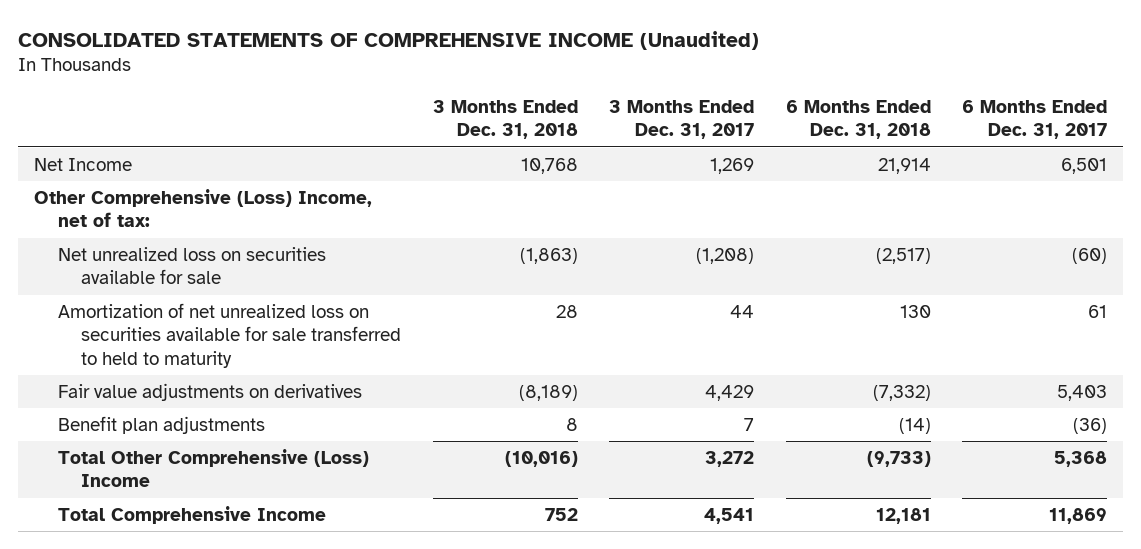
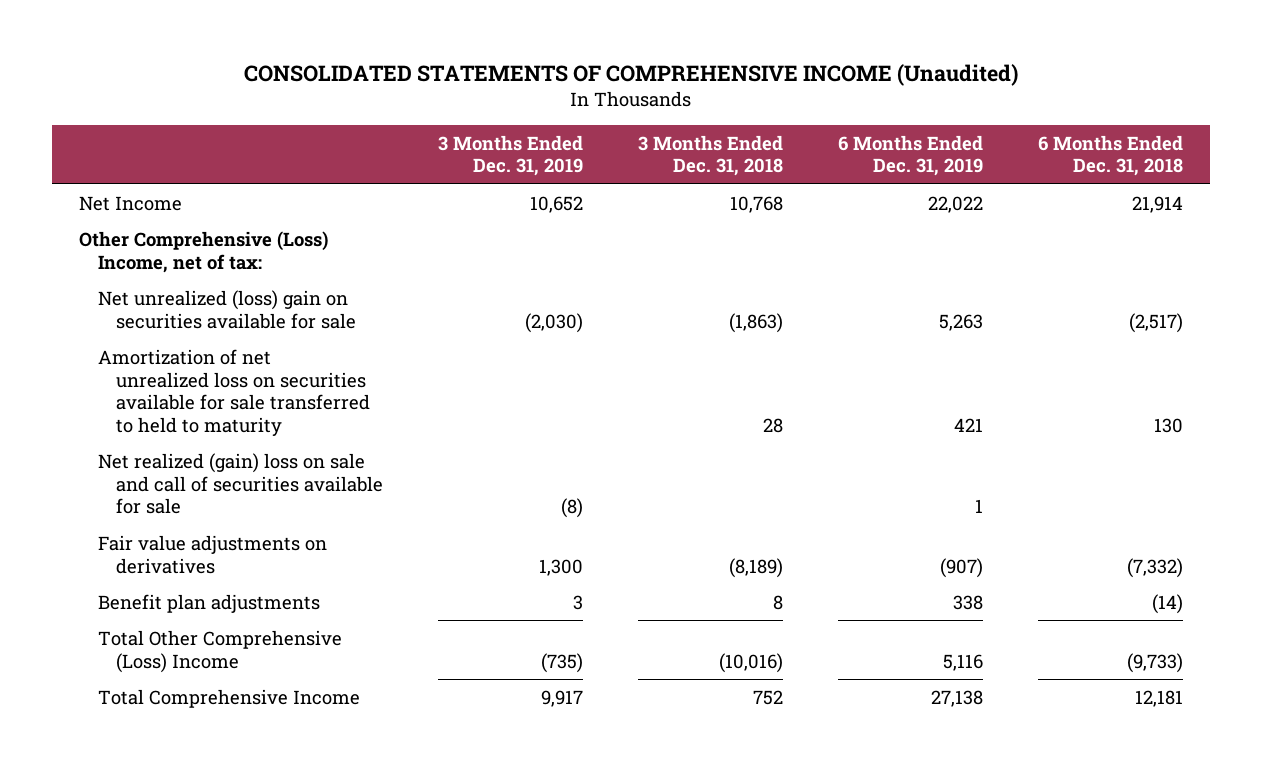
[609,99,755,140] 3 Months Ended Dec. 31, 2017 -> none
[961,99,1107,140] 6 Months Ended Dec. 31, 2017 -> none
none -> [437,134,583,177] 3 Months Ended Dec. 31, 2019
none -> [837,134,983,177] 6 Months Ended Dec. 31, 2019
[57,246,326,285] Net unrealized loss on securities available for sale -> [97,289,356,329] Net unrealized (loss) gain on securities available for sale
none -> [97,452,383,515] Net realized (gain) loss on sale and call of securities available for sale

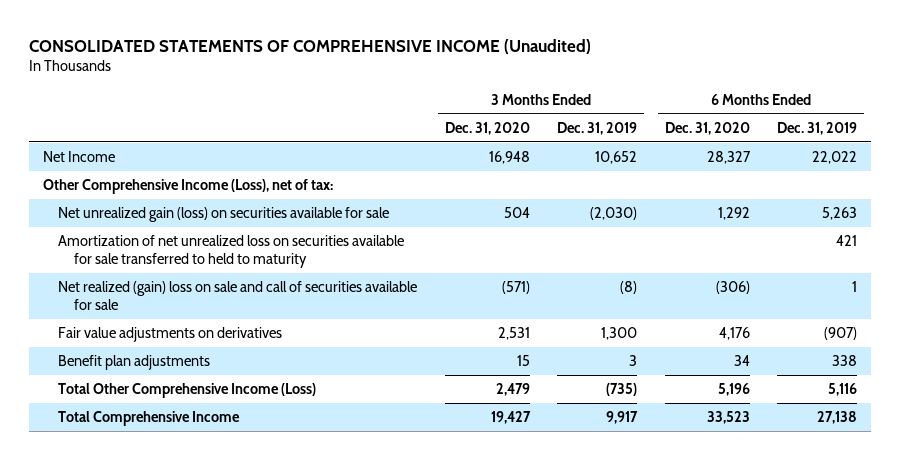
[637,134,783,177] 3 Months Ended Dec. 31, 2018 -> none
[1037,134,1183,177] 6 Months Ended Dec. 31, 2018 -> none
none -> [444,121,530,135] Dec. 31, 2020
none -> [664,121,750,135] Dec. 31, 2020
[79,230,329,273] Other Comprehensive (Loss) Income, net of tax: -> [42,179,333,195] Other Comprehensive Income (Loss), net of tax:
[97,289,356,329] Net unrealized (loss) gain on securities available for sale -> [58,207,390,223] Net unrealized gain (loss) on securities available for sale
[97,629,342,673] Total Other Comprehensive (Loss) Income -> [58,383,317,399] Total Other Comprehensive Income (Loss)

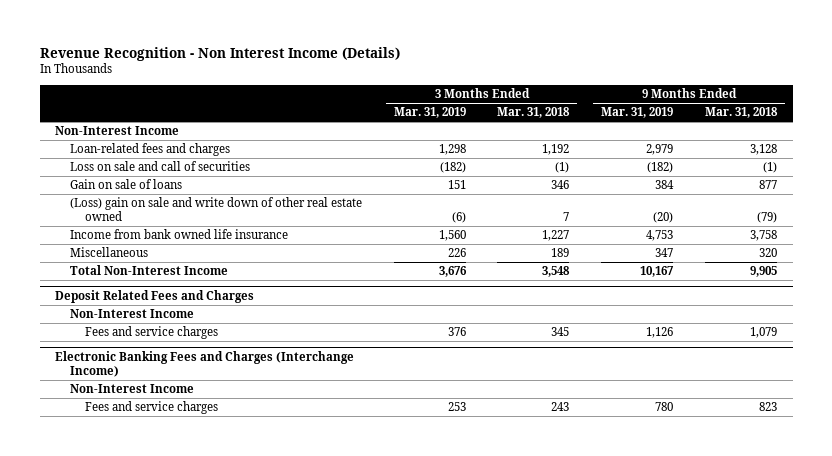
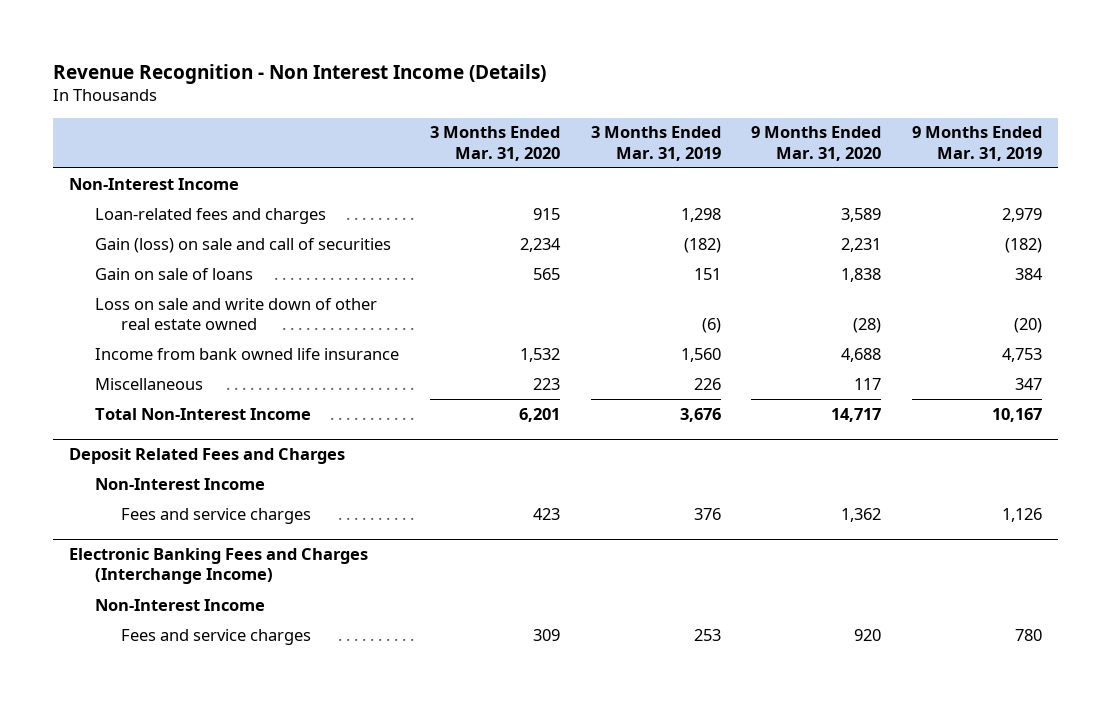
[497,107,571,119] Mar. 31, 2018 -> none
[704,107,778,119] Mar. 31, 2018 -> none
none -> [429,126,560,161] 3 Months Ended Mar. 31, 2020
none -> [751,126,882,161] 9 Months Ended Mar. 31, 2020
[70,161,251,172] Loss on sale and call of securities -> [94,237,391,253] Gain (loss) on sale and call of securities
[70,197,363,222] (Loss) gain on sale and write down of other real estate owned -> [94,297,377,331] Loss on sale and write down of other real estate owned

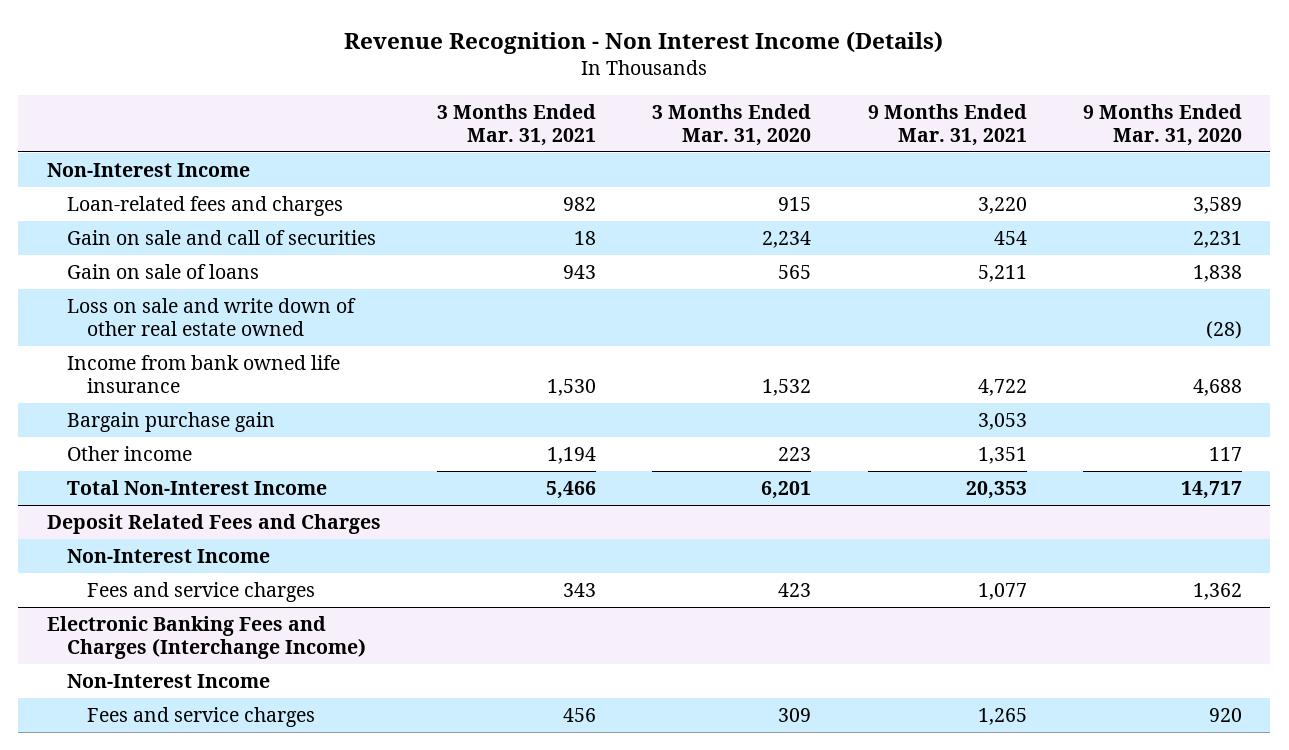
[590,126,721,161] 3 Months Ended Mar. 31, 2019 -> none
[912,126,1043,161] 9 Months Ended Mar. 31, 2019 -> none
none -> [436,103,596,147] 3 Months Ended Mar. 31, 2021
none -> [867,103,1027,147] 9 Months Ended Mar. 31, 2021
[94,237,391,253] Gain (loss) on sale and call of securities -> [66,229,376,245] Gain on sale and call of securities
none -> [66,411,275,432] Bargain purchase gain
[94,377,203,390] Miscellaneous -> [66,445,192,461] Other income

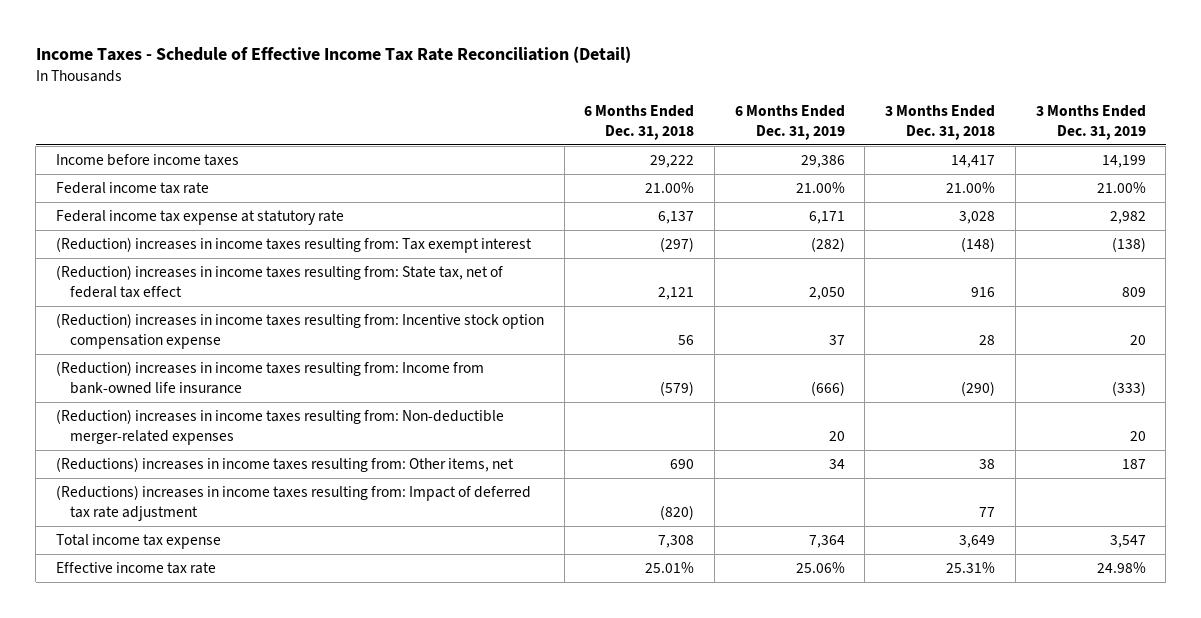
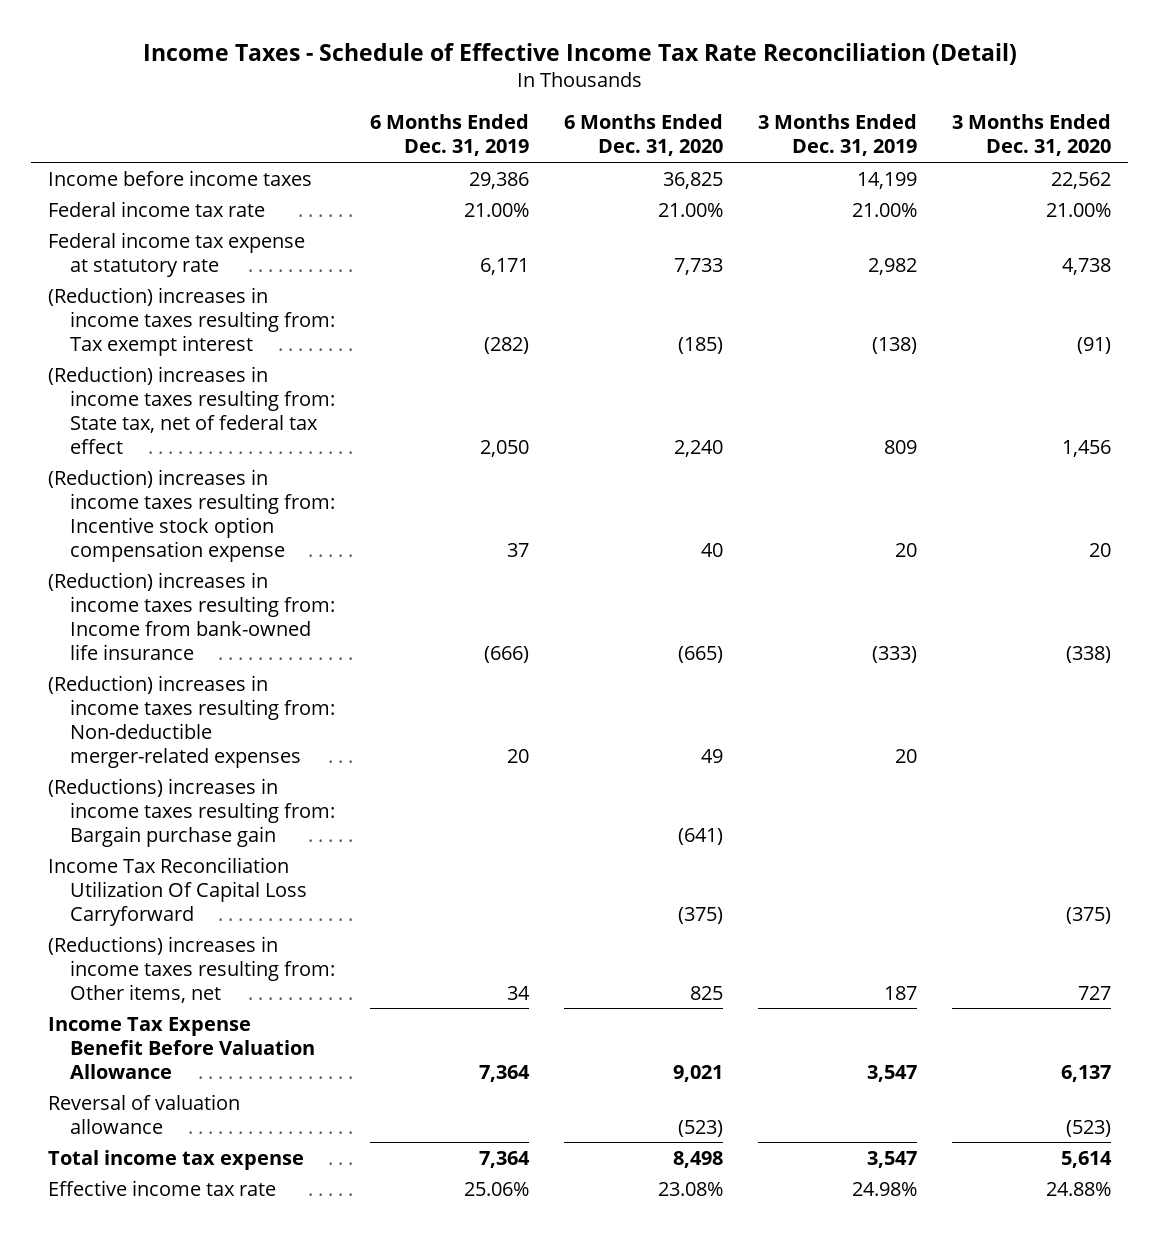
[584,104,695,140] 6 Months Ended Dec. 31, 2018 -> none
[885,104,996,140] 3 Months Ended Dec. 31, 2018 -> none
none -> [563,114,723,157] 6 Months Ended Dec. 31, 2020
none -> [951,114,1111,157] 3 Months Ended Dec. 31, 2020
none -> [48,777,336,847] (Reductions) increases in income taxes resulting from: Bargain purchase gain
none -> [48,856,308,926] Income Tax Reconciliation Utilization Of Capital Loss Carryforward
[55,485,531,522] (Reductions) increases in income taxes resulting from: Impact of deferred tax rate adjustment -> none
none -> [48,1016,316,1079] Income Tax Expense Benefit Before Valuation Allowance
none -> [48,1093,241,1134] Reversal of valuation allowance

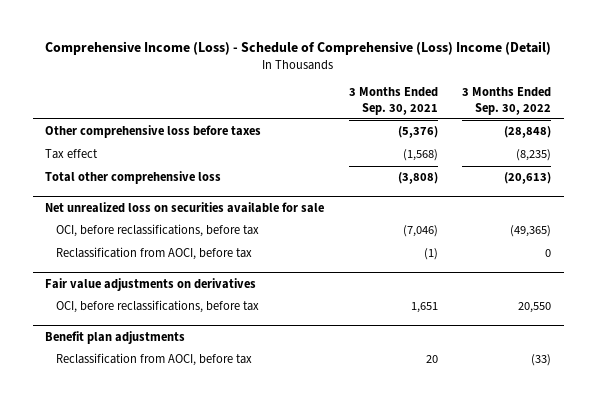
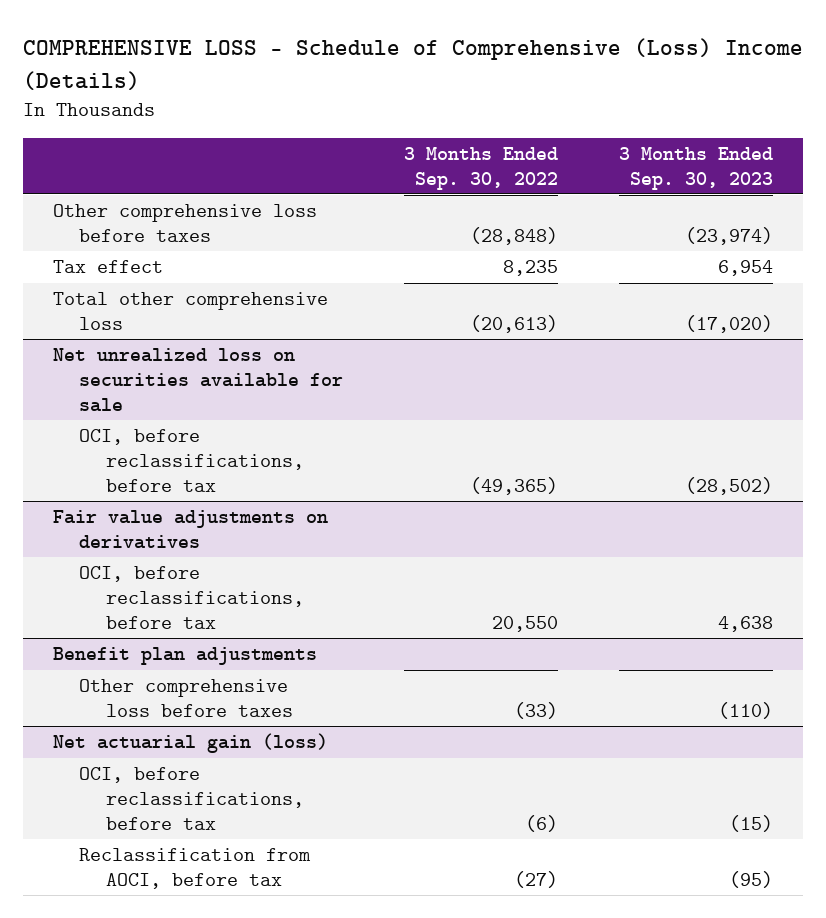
[45,41,552,56] Comprehensive Income (Loss) - Schedule of Comprehensive (Loss) Income (Detail) -> [22,38,803,90] COMPREHENSIVE LOSS - Schedule of Comprehensive (Loss) Income (Details)
[348,87,438,115] 3 Months Ended Sep. 30, 2021 -> none
none -> [618,146,773,190] 3 Months Ended Sep. 30, 2023
[516,149,552,162] (8,235) -> [503,260,559,277] 8,235
[55,247,252,261] Reclassification from AOCI, before tax -> none
none -> [79,679,293,718] Other comprehensive loss before taxes
none -> [52,733,328,754] Net actuarial gain (loss)
none -> [79,767,304,830] OCI, before reclassifications, before tax
[531,354,552,367] (33) -> [514,871,559,889] (27)

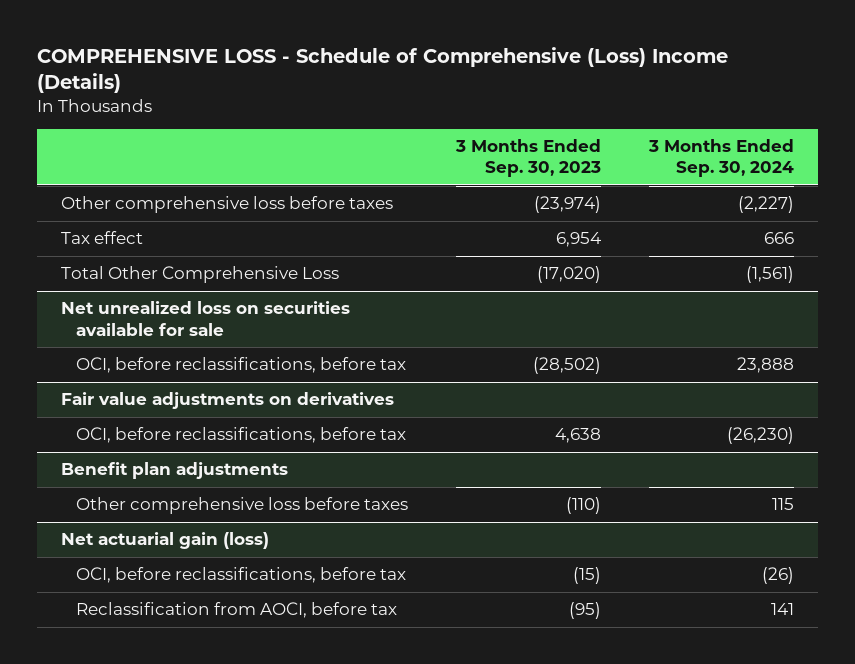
[404,146,559,190] 3 Months Ended Sep. 30, 2022 -> none
none -> [648,139,795,178] 3 Months Ended Sep. 30, 2024
[52,292,328,331] Total other comprehensive loss -> [61,266,340,284] Total Other Comprehensive Loss

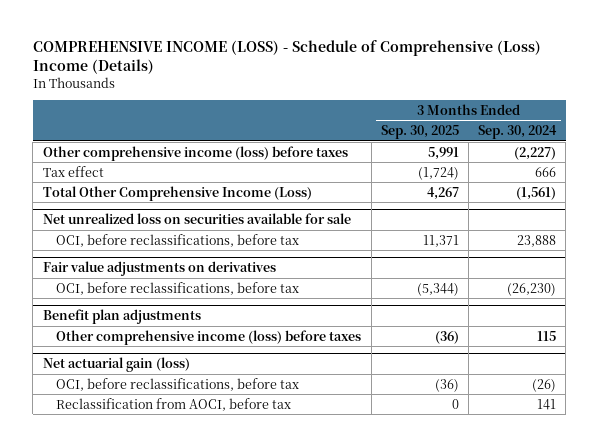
[37,47,729,94] COMPREHENSIVE LOSS - Schedule of Comprehensive (Loss) Income (Details) -> [32,40,541,75] COMPREHENSIVE INCOME (LOSS) - Schedule of Comprehensive (Loss) Income (Details)
[454,139,601,178] 3 Months Ended Sep. 30, 2023 -> none
none -> [380,125,459,140] Sep. 30, 2025
[61,196,394,214] Other comprehensive loss before taxes -> [42,145,348,161] Other comprehensive income (loss) before taxes
[61,266,340,284] Total Other Comprehensive Loss -> [42,185,312,201] Total Other Comprehensive Income (Loss)
[75,497,408,515] Other comprehensive loss before taxes -> [56,329,362,345] Other comprehensive income (loss) before taxes

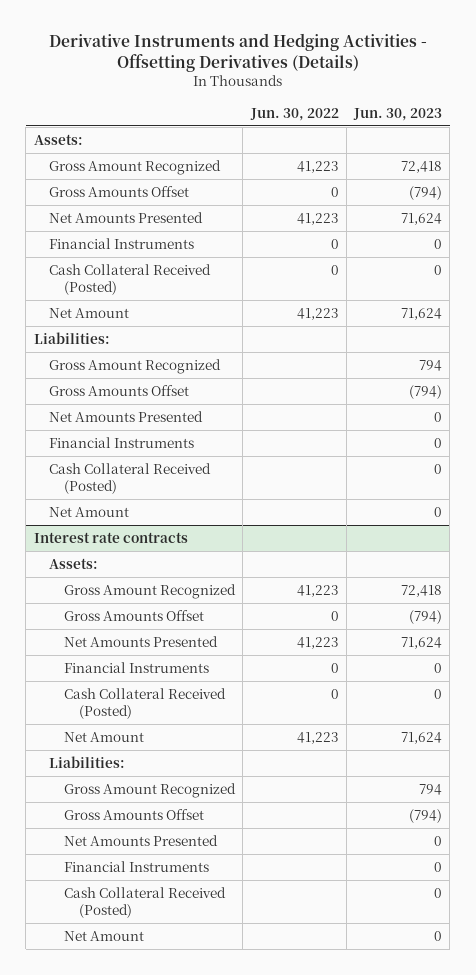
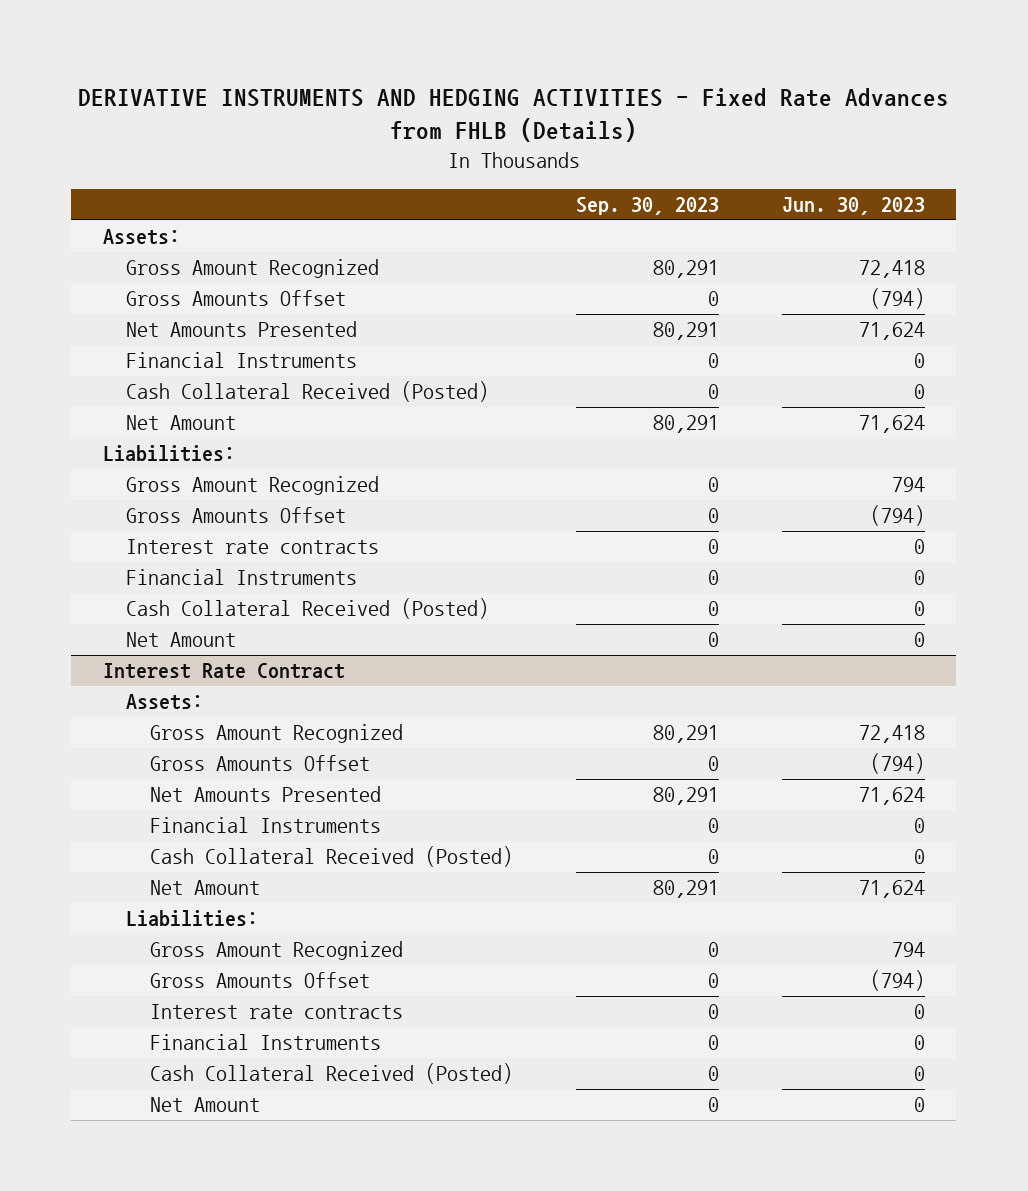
[48,32,427,73] Derivative Instruments and Hedging Activities - Offsetting Derivatives (Details) -> [77,87,949,143] DERIVATIVE INSTRUMENTS AND HEDGING ACTIVITIES - Fixed Rate Advances from FHLB (Details)
[249,107,339,121] Jun. 30, 2022 -> none
none -> [575,197,719,216] Sep. 30, 2023
[48,410,203,422] Net Amounts Presented -> [126,539,380,555] Interest rate contracts
[33,531,188,543] Interest rate contracts -> [102,663,345,680] Interest Rate Contract
[64,834,219,846] Net Amounts Presented -> [149,1004,403,1020] Interest rate contracts

